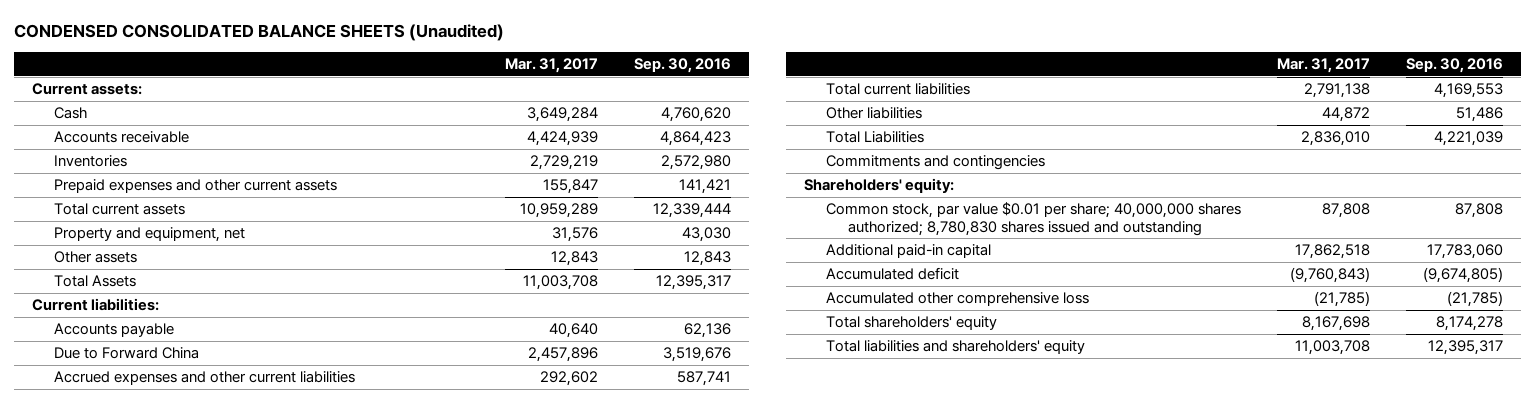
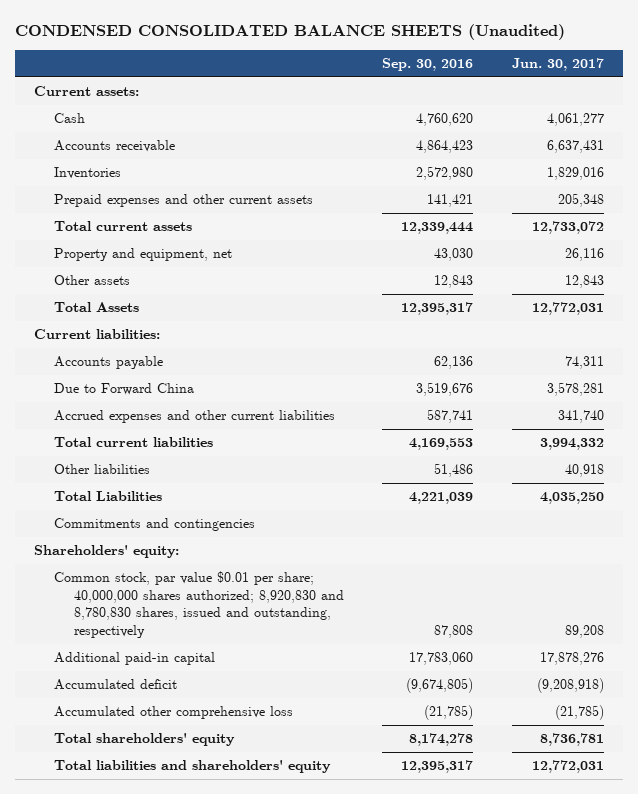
[505,57,599,73] Mar. 31, 2017 -> none
none -> [511,57,604,71] Jun. 30, 2017
[825,202,1241,236] Common stock, par value $0.01 per share; 40,000,000 shares authorized; 8,780,830 shares issued and outstanding -> [53,571,344,638] Common stock, par value $0.01 per share; 40,000,000 shares authorized; 8,920,830 and 8,780,830 shares, issued and outstanding, respectively

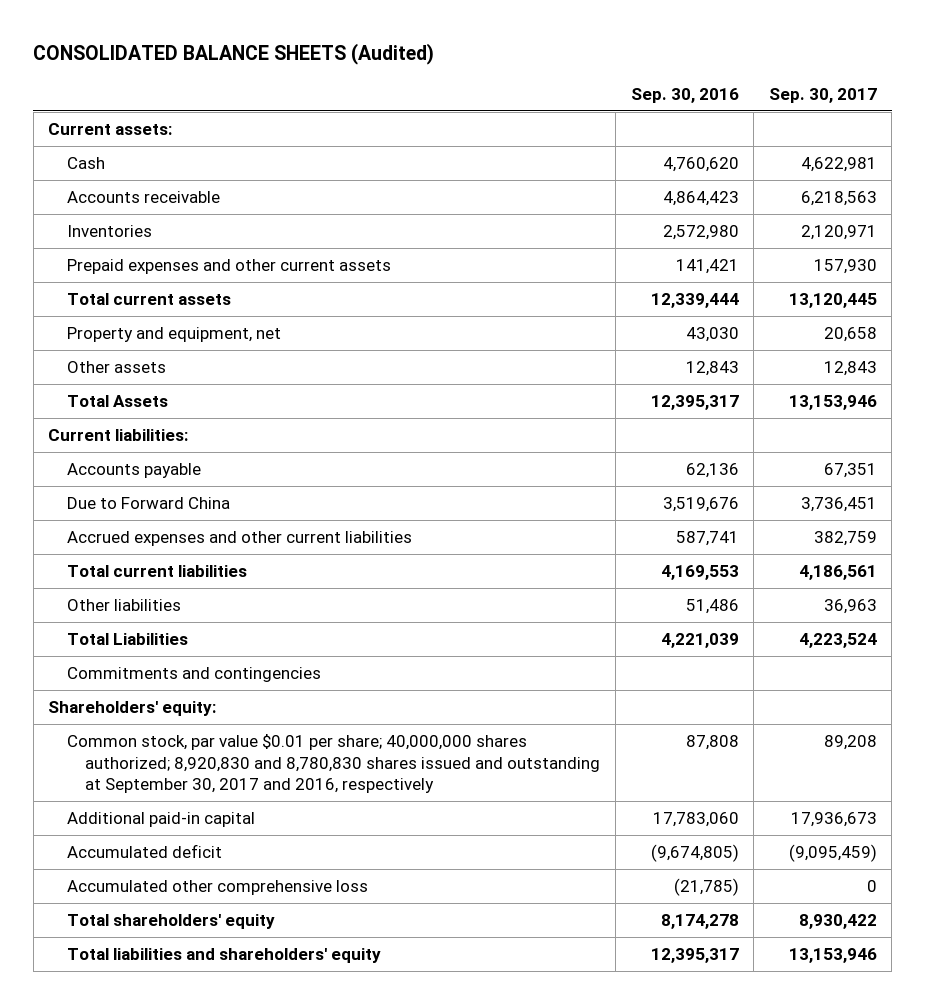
[14,24,565,41] CONDENSED CONSOLIDATED BALANCE SHEETS (Unaudited) -> [33,42,435,65] CONSOLIDATED BALANCE SHEETS (Audited)
[511,57,604,71] Jun. 30, 2017 -> none
none -> [768,87,877,103] Sep. 30, 2017
[53,571,344,638] Common stock, par value $0.01 per share; 40,000,000 shares authorized; 8,920,830 and 8,780,830 shares, issued and outstanding, respectively -> [66,734,601,793] Common stock, par value $0.01 per share; 40,000,000 shares authorized; 8,920,830 and 8,780,830 shares issued and outstanding at September 30, 2017 and 2016, respectively

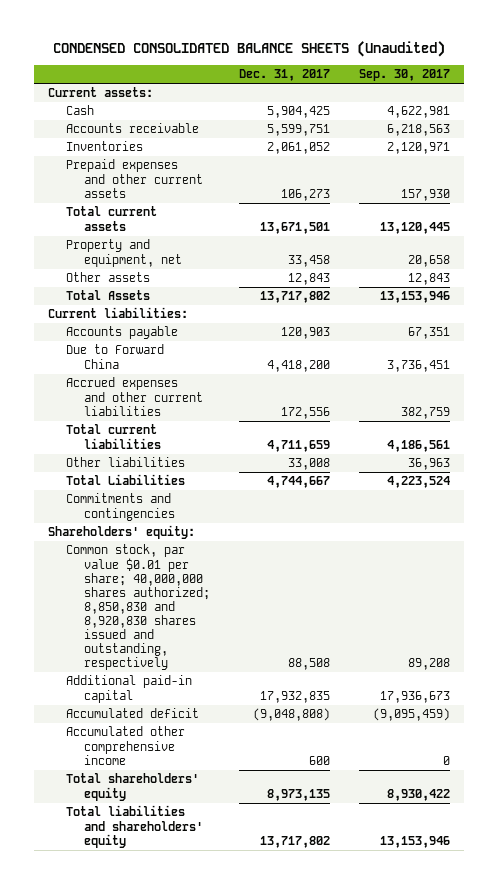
[33,42,435,65] CONSOLIDATED BALANCE SHEETS (Audited) -> [52,40,445,57] CONDENSED CONSOLIDATED BALANCE SHEETS (Unaudited)
[630,87,739,103] Sep. 30, 2016 -> none
none -> [238,69,330,82] Dec. 31, 2017
[66,734,601,793] Common stock, par value $0.01 per share; 40,000,000 shares authorized; 8,920,830 and 8,780,830 shares issued and outstanding at September 30, 2017 and 2016, respectively -> [65,544,210,671] Common stock, par value $0.01 per share; 40,000,000 shares authorized; 8,850,830 and 8,920,830 shares issued and outstanding, respectively
[66,880,368,896] Accumulated other comprehensive loss -> [65,726,185,765] Accumulated other comprehensive income

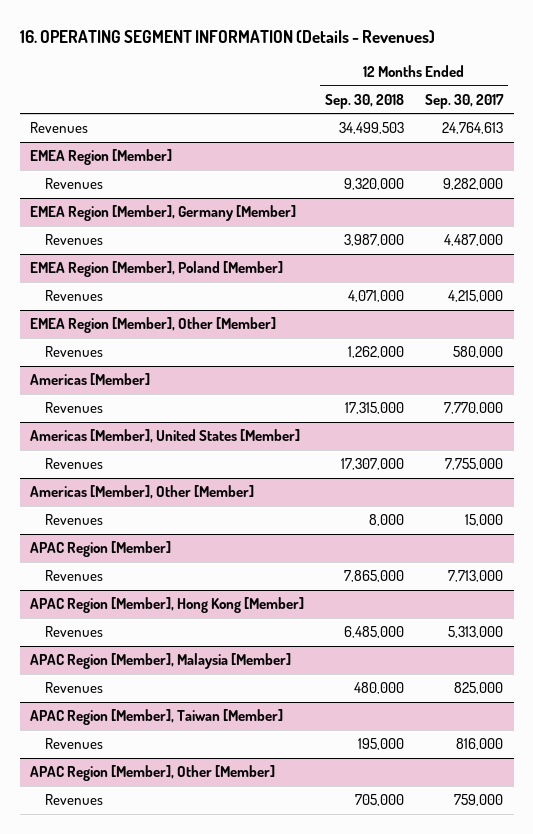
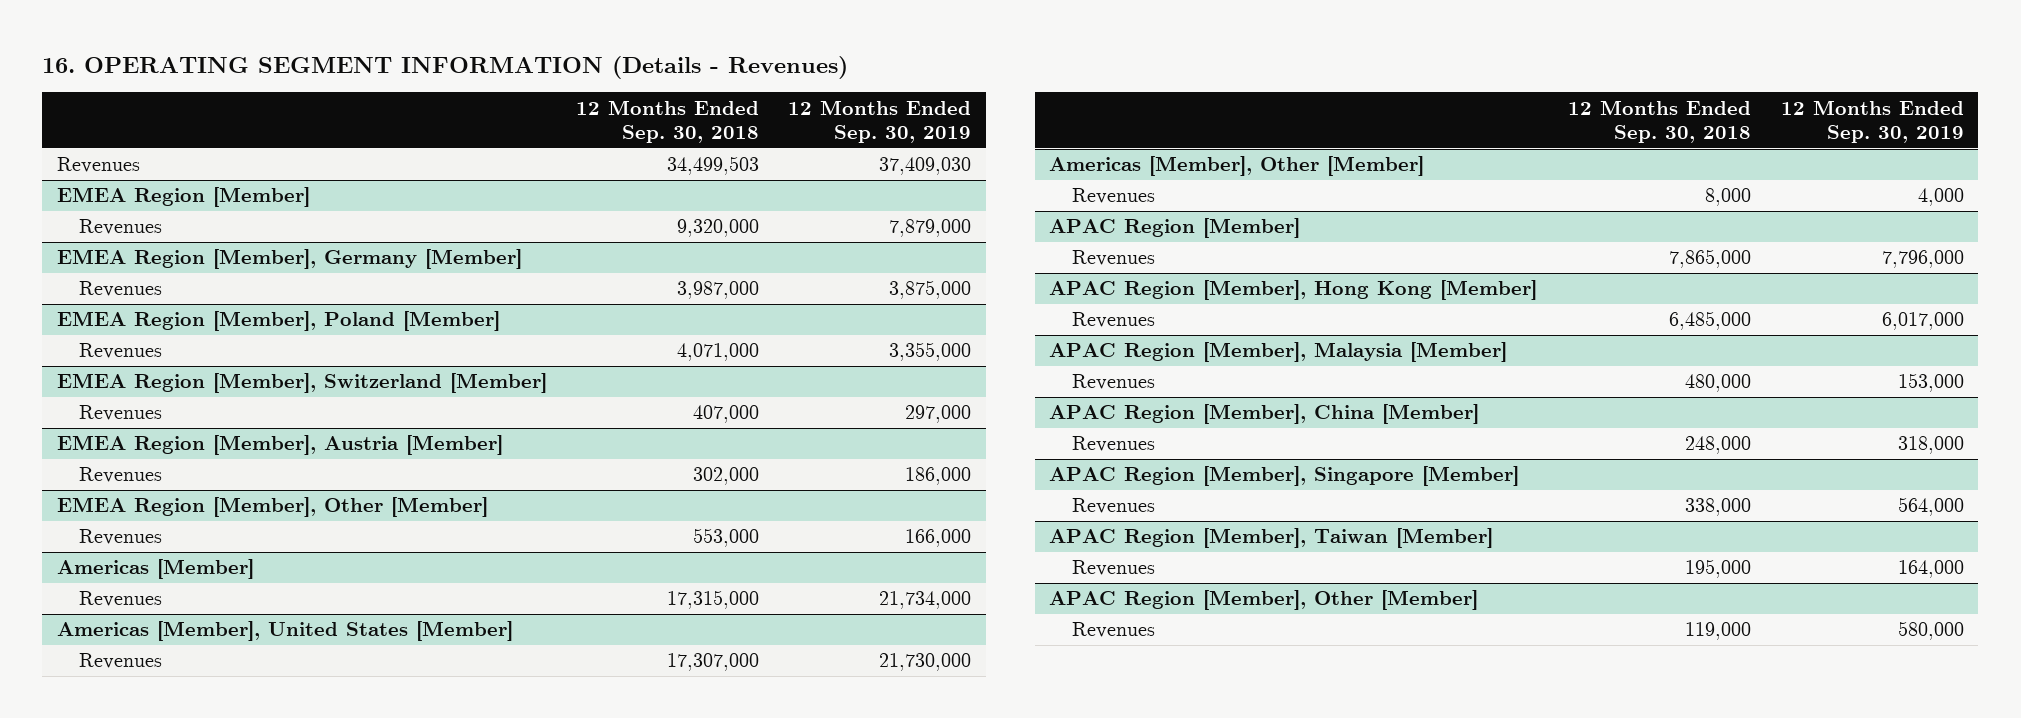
[425,93,505,109] Sep. 30, 2017 -> none
none -> [788,99,972,143] 12 Months Ended Sep. 30, 2019
none -> [57,373,548,394] EMEA Region [Member], Switzerland [Member]
none -> [79,405,163,422] Revenues
none -> [57,435,504,456] EMEA Region [Member], Austria [Member]
none -> [79,467,163,484] Revenues
[348,346,405,359] 1,262,000 -> [693,528,760,548] 553,000
none -> [1049,404,1480,425] APAC Region [Member], China [Member]
none -> [1071,436,1155,453] Revenues
none -> [1049,466,1520,487] APAC Region [Member], Singapore [Member]
none -> [1071,498,1155,515] Revenues
[355,794,405,807] 705,000 -> [1685,622,1752,641] 119,000

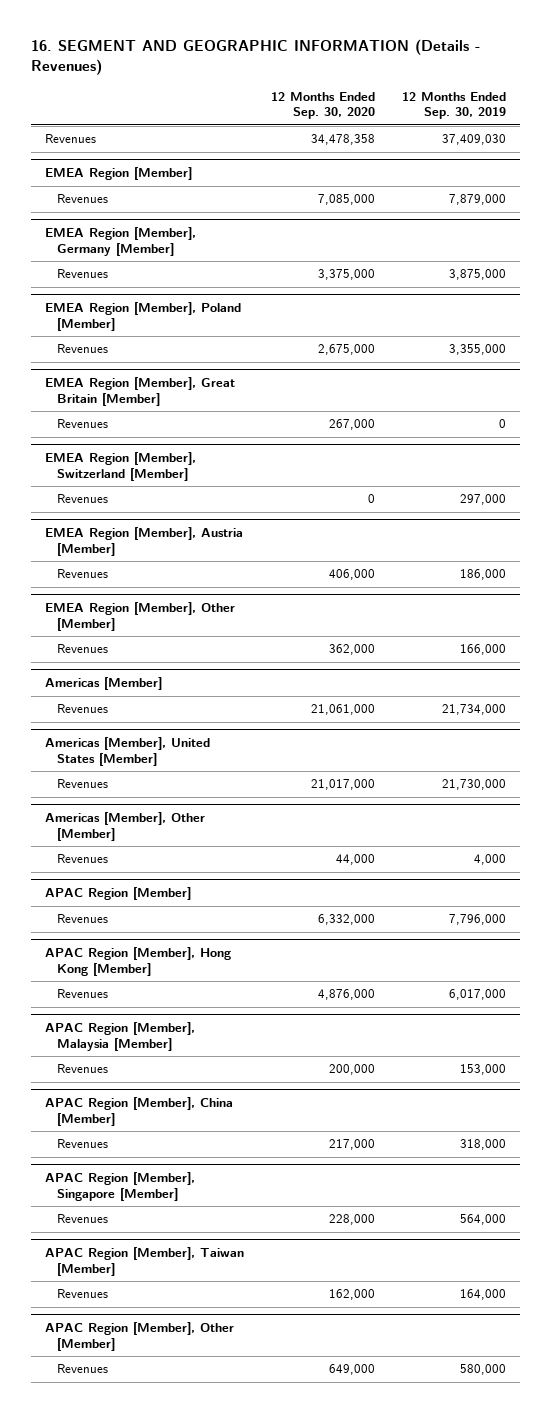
[42,55,849,79] 16. OPERATING SEGMENT INFORMATION (Details - Revenues) -> [31,38,482,75] 16. SEGMENT AND GEOGRAPHIC INFORMATION (Details - Revenues)
[576,99,760,143] 12 Months Ended Sep. 30, 2018 -> none
none -> [270,91,375,120] 12 Months Ended Sep. 30, 2020
none -> [44,377,235,406] EMEA Region [Member], Great Britain [Member]
none -> [57,419,109,429] Revenues

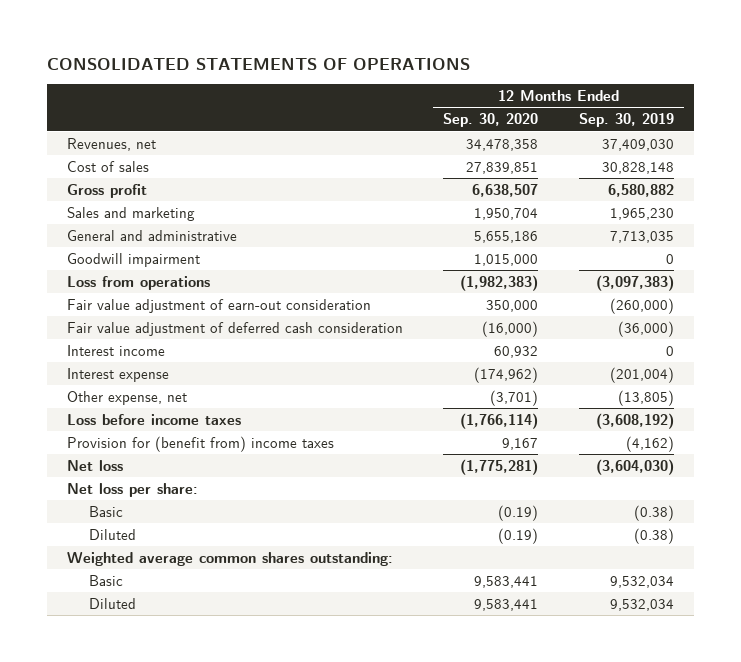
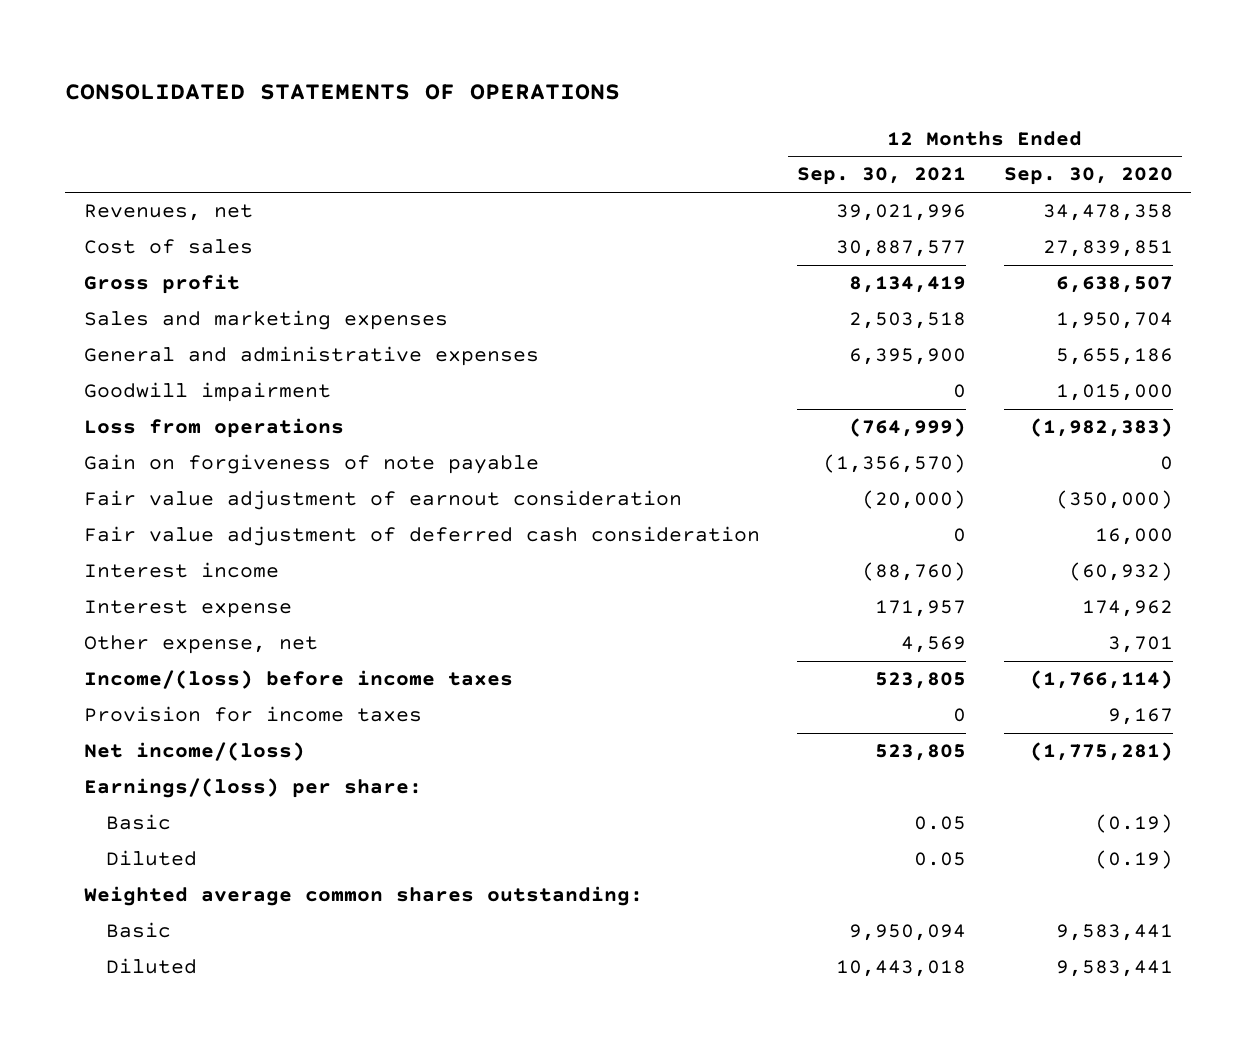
[578,113,674,128] Sep. 30, 2019 -> none
none -> [797,167,967,186] Sep. 30, 2021
[67,206,196,221] Sales and marketing -> [84,310,449,331] Sales and marketing expenses
[67,229,238,241] General and administrative -> [84,346,540,367] General and administrative expenses
none -> [84,454,540,475] Gain on forgiveness of note payable
[67,298,372,313] Fair value adjustment of earn-out consideration -> [84,490,683,511] Fair value adjustment of earnout consideration
[486,299,539,312] 350,000 -> [1055,490,1173,510] (350,000)
[482,320,539,337] (16,000) -> [1094,528,1173,546] 16,000
[494,345,539,358] 60,932 -> [1068,562,1173,582] (60,932)
[474,366,539,383] (174,962) -> [1081,600,1173,618] 174,962
[490,389,539,406] (3,701) -> [1107,636,1173,654] 3,701
[67,413,242,425] Loss before income taxes -> [84,670,514,690] Income/(loss) before income taxes
[67,435,335,452] Provision for (benefit from) income taxes -> [84,706,423,723] Provision for income taxes
[67,459,124,471] Net loss -> [84,742,306,762] Net income/(loss)
[67,482,199,497] Net loss per share: -> [84,778,423,799] Earnings/(loss) per share:

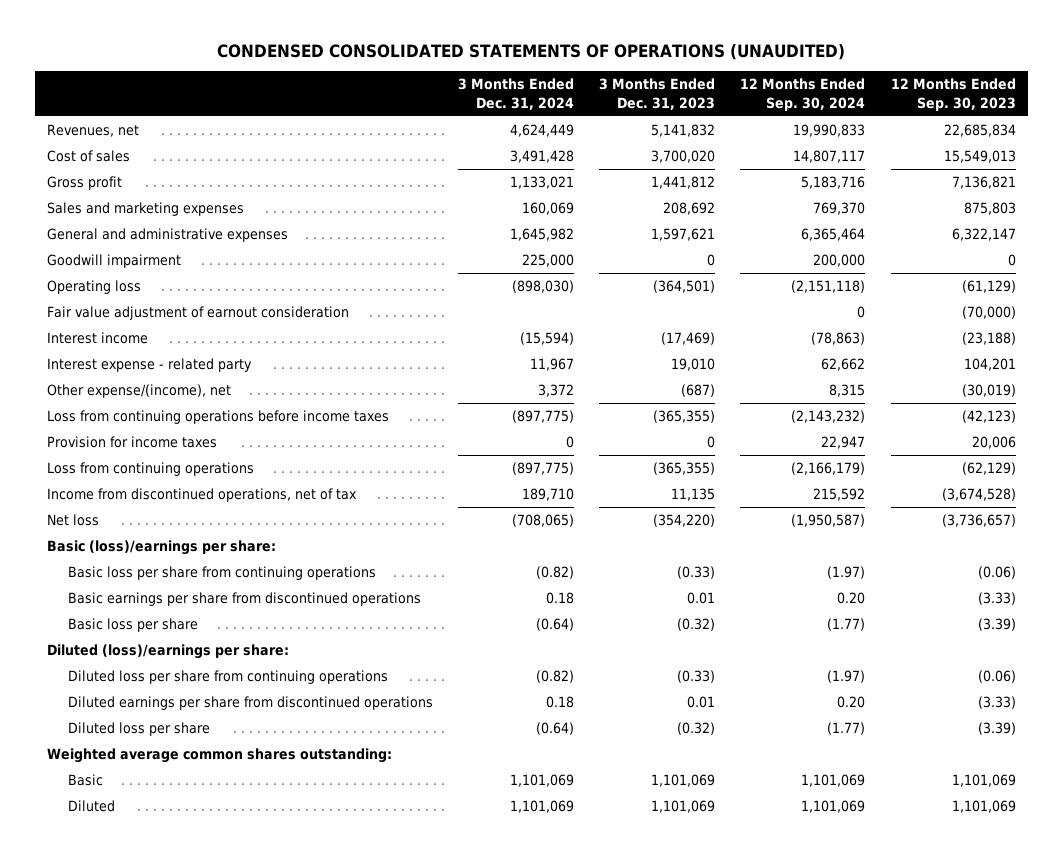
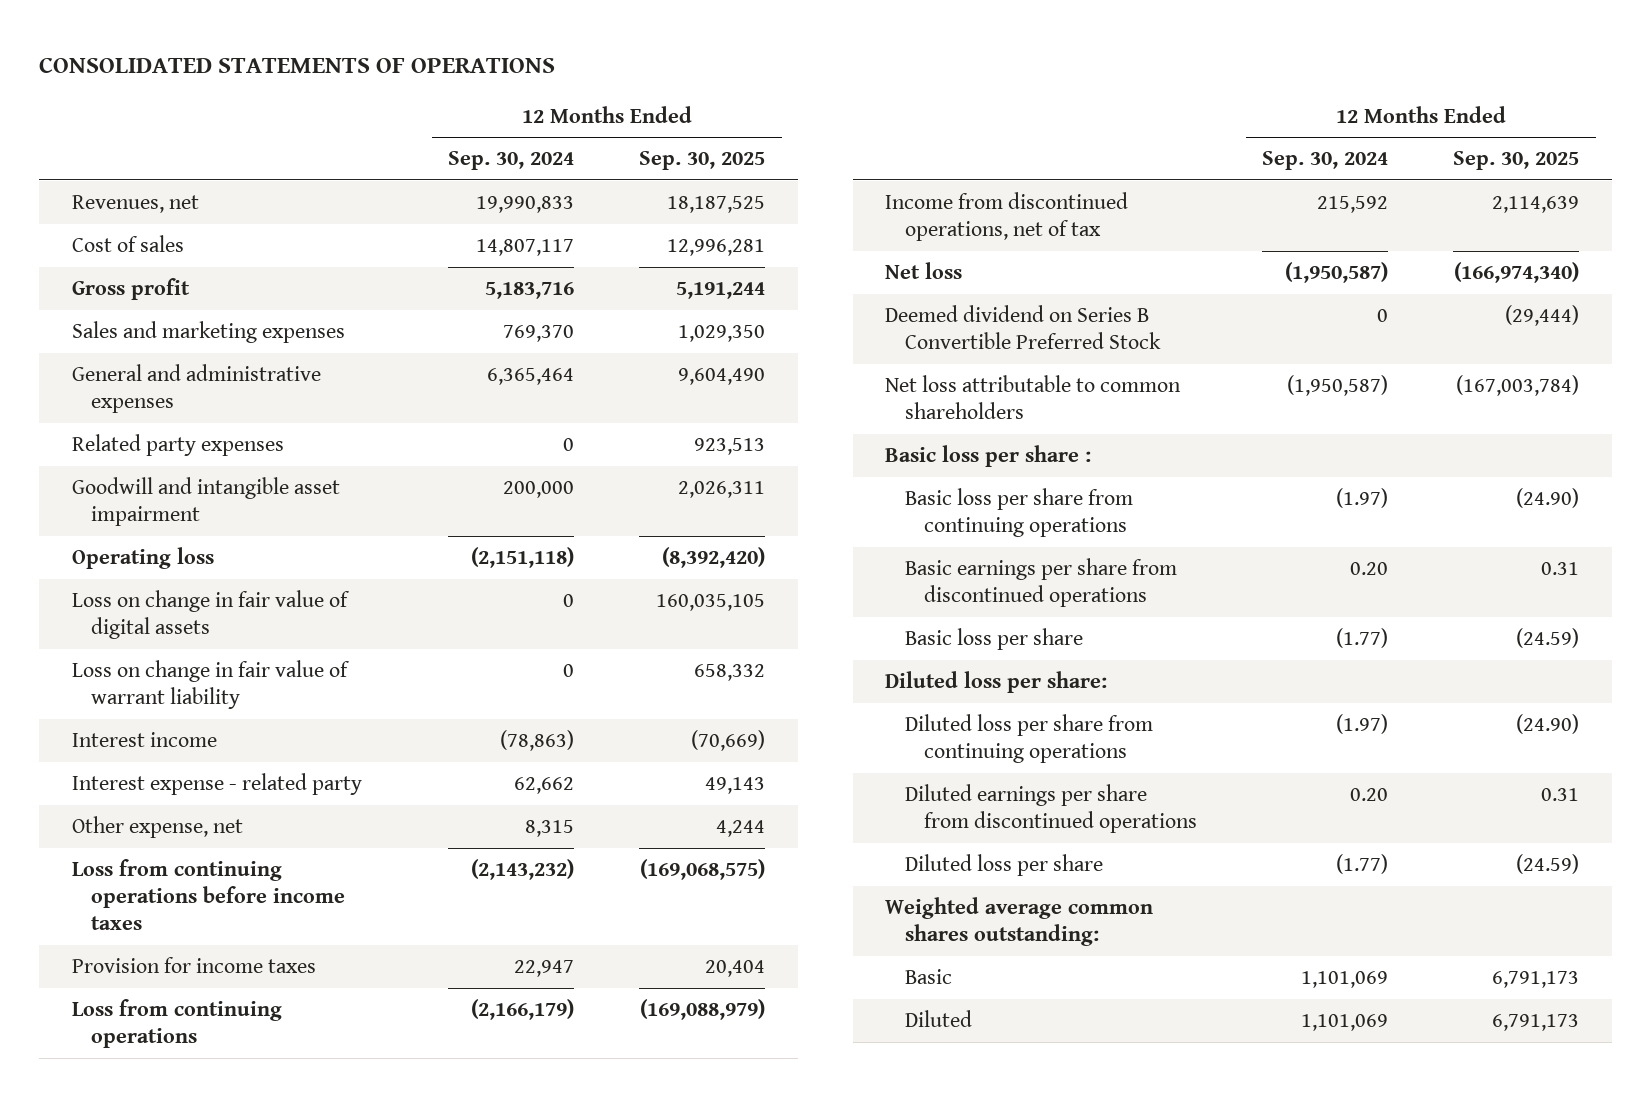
[217,43,846,60] CONDENSED CONSOLIDATED STATEMENTS OF OPERATIONS (UNAUDITED) -> [38,56,555,73] CONSOLIDATED STATEMENTS OF OPERATIONS
[457,78,574,110] 3 Months Ended Dec. 31, 2024 -> none
[599,78,716,110] 3 Months Ended Dec. 31, 2023 -> none
[890,78,1016,111] 12 Months Ended Sep. 30, 2023 -> none
none -> [639,151,766,171] Sep. 30, 2025
none -> [71,434,284,457] Related party expenses
[47,254,182,269] Goodwill impairment -> [71,477,340,527] Goodwill and intangible asset impairment
[47,306,350,321] Fair value adjustment of earnout consideration -> none
none -> [71,590,350,640] Loss on change in fair value of digital assets
none -> [71,660,350,710] Loss on change in fair value of warrant liability
[47,384,232,399] Other expense/(income), net -> [71,816,243,839] Other expense, net
none -> [885,305,1161,350] Deemed dividend on Series B Convertible Preferred Stock
none -> [885,375,1182,420] Net loss attributable to common shareholders
[47,540,277,556] Basic (loss)/earnings per share: -> [885,445,1092,468] Basic loss per share :
[47,644,290,660] Diluted (loss)/earnings per share: -> [885,671,1108,694] Diluted loss per share:

